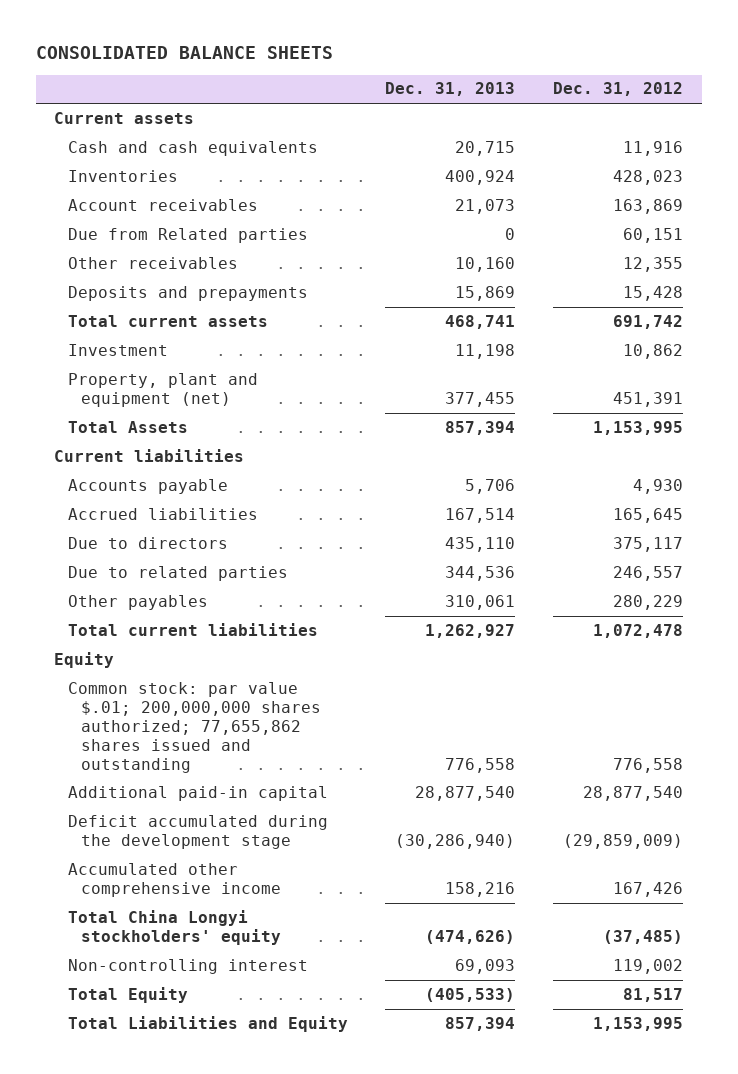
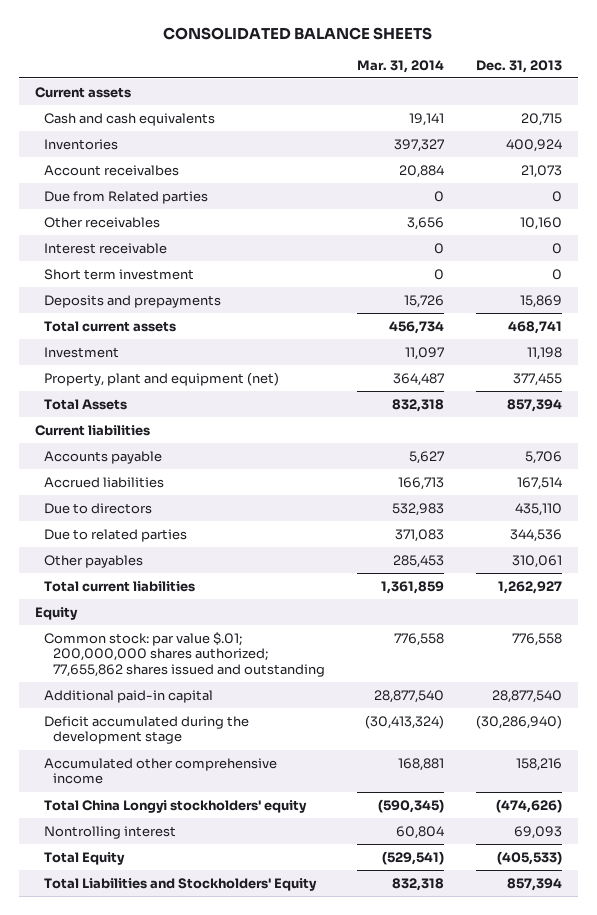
[553,82,684,97] Dec. 31, 2012 -> none
none -> [357,59,445,73] Mar. 31, 2014
[67,198,258,211] Account receivables -> [44,164,180,176] Account receivalbes
none -> [44,242,168,254] Interest receivable
none -> [44,268,195,280] Short term investment
[67,958,308,974] Non-controlling interest -> [44,825,177,839] Nontrolling interest
[67,1015,348,1032] Total Liabilities and Equity -> [44,877,318,891] Total Liabilities and Stockholders' Equity

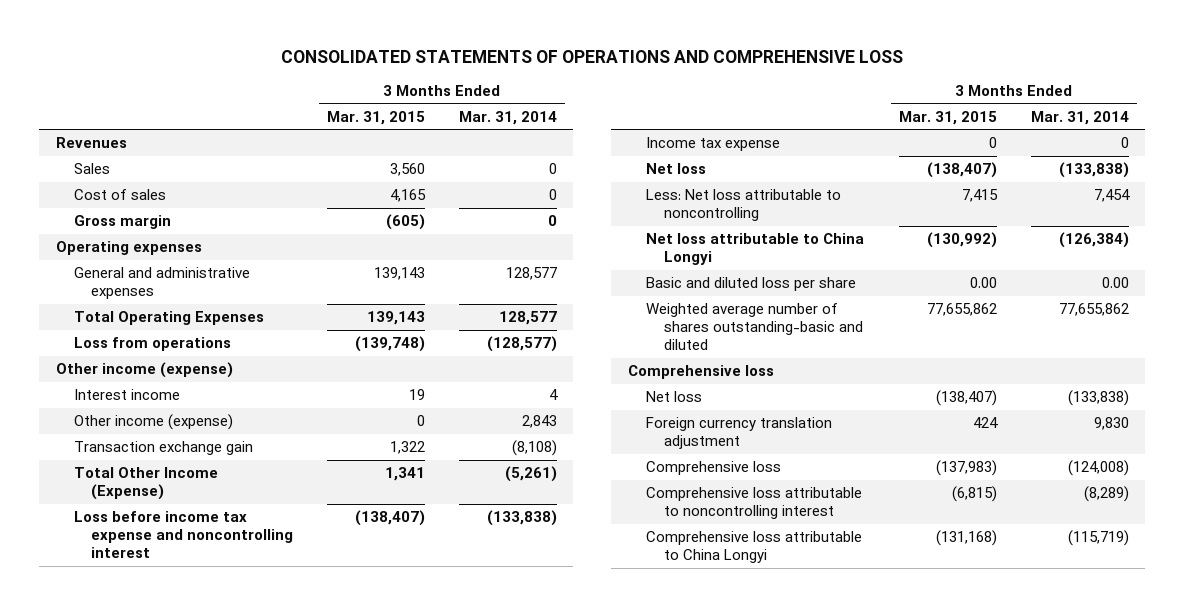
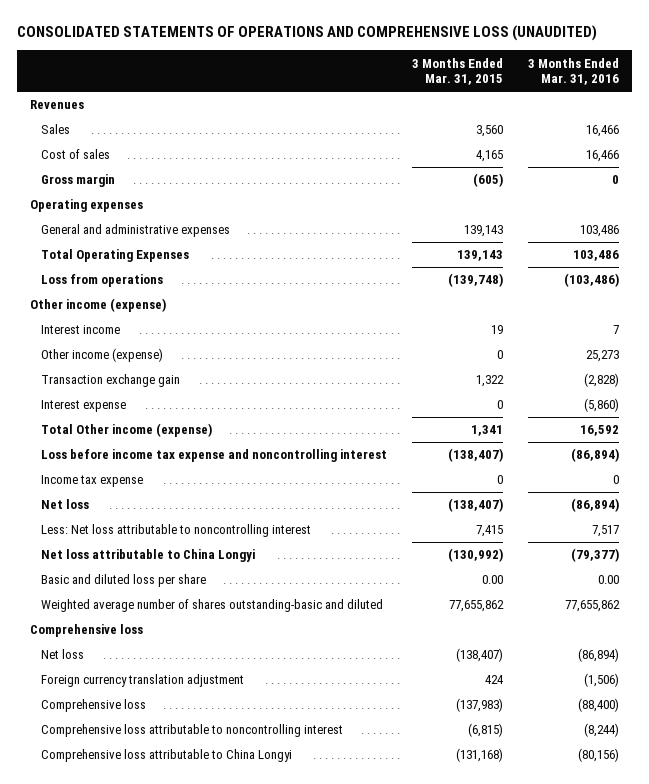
[281,49,904,63] CONSOLIDATED STATEMENTS OF OPERATIONS AND COMPREHENSIVE LOSS -> [17,25,598,42] CONSOLIDATED STATEMENTS OF OPERATIONS AND COMPREHENSIVE LOSS (UNAUDITED)
[458,110,557,125] Mar. 31, 2014 -> none
none -> [528,57,620,86] 3 Months Ended Mar. 31, 2016
none -> [40,400,126,413] Interest expense
[73,467,218,501] Total Other Income (Expense) -> [40,423,212,438] Total Other income (expense)
[645,189,841,222] Less: Net loss attributable to noncontrolling -> [40,524,311,538] Less: Net loss attributable to noncontrolling interest

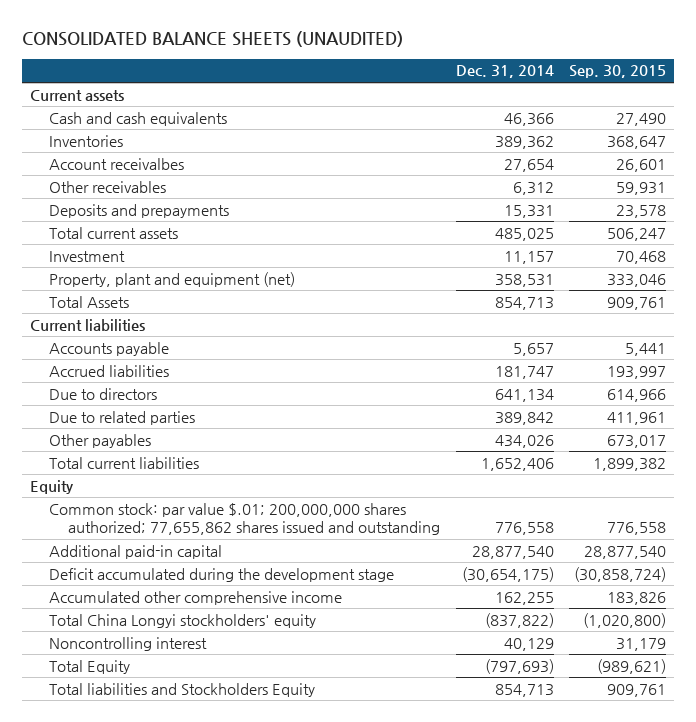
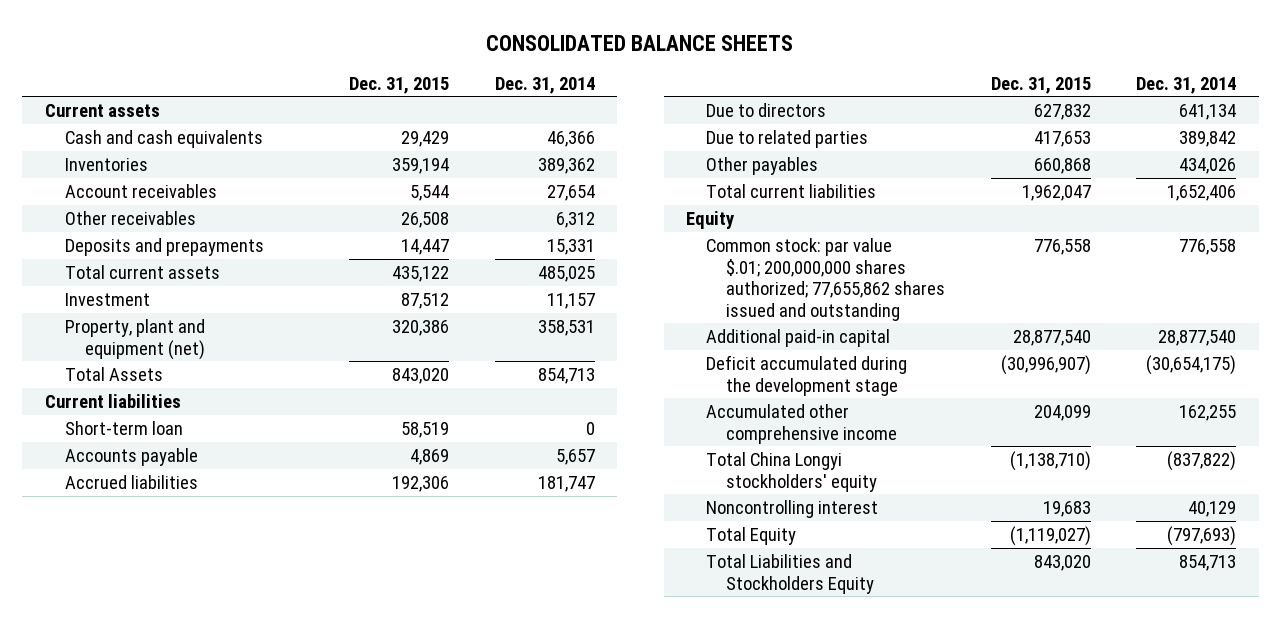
[22,31,404,48] CONSOLIDATED BALANCE SHEETS (UNAUDITED) -> [486,35,794,52] CONSOLIDATED BALANCE SHEETS
[569,65,667,79] Sep. 30, 2015 -> none
none -> [349,76,450,94] Dec. 31, 2015
[48,157,184,170] Account receivalbes -> [64,183,217,198] Account receivables
none -> [64,420,183,435] Short-term loan
[48,682,315,697] Total liabilities and Stockholders Equity -> [706,553,875,594] Total Liabilities and Stockholders Equity

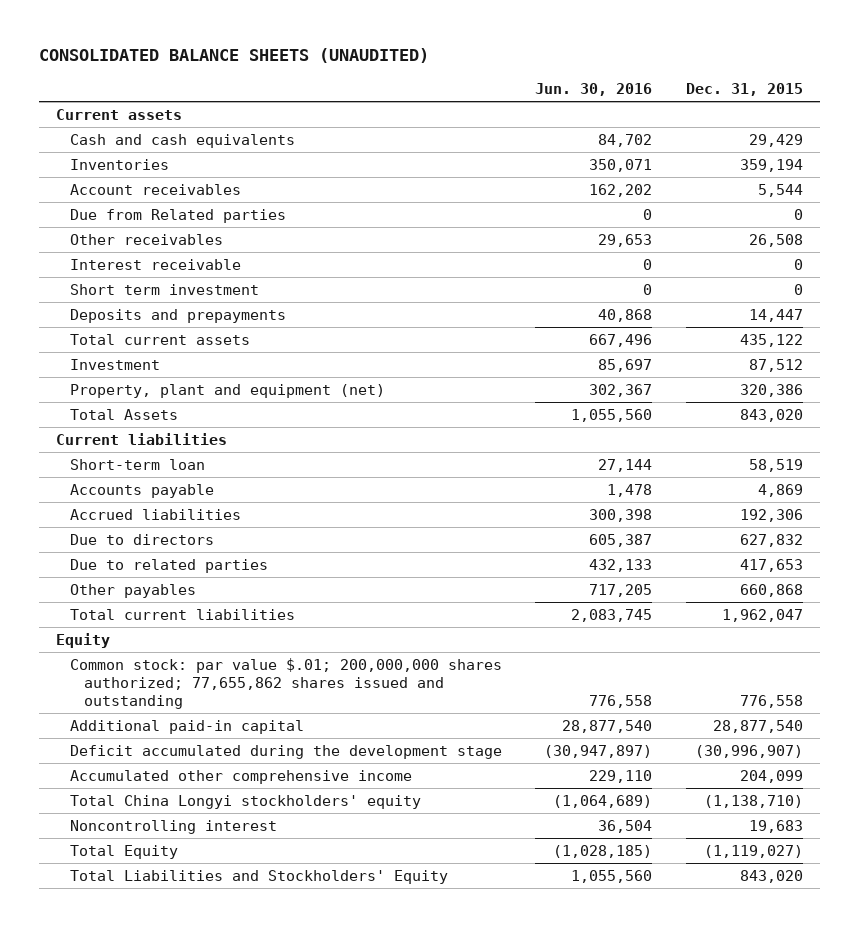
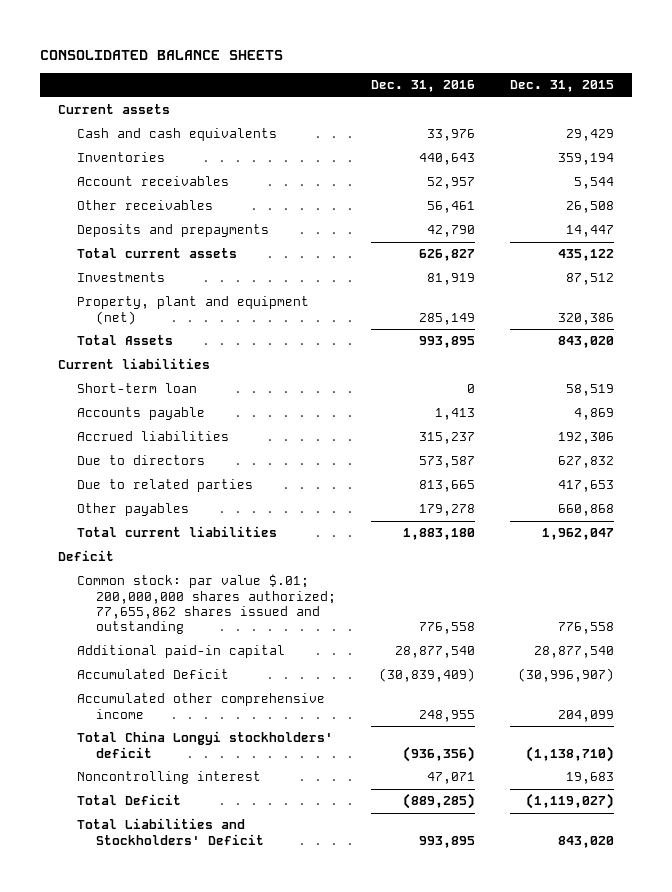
[38,48,429,64] CONSOLIDATED BALANCE SHEETS (UNAUDITED) -> [40,49,284,60] CONSOLIDATED BALANCE SHEETS
[535,83,653,97] Jun. 30, 2016 -> none
none -> [371,80,476,93] Dec. 31, 2016
[69,208,286,223] Due from Related parties -> none
[69,258,241,270] Interest receivable -> none
[69,283,259,295] Short term investment -> none
[69,358,160,370] Investment -> [77,272,166,283] Investments
[55,632,110,648] Equity -> [57,550,114,562] Deficit
[69,744,502,759] Deficit accumulated during the development stage -> [77,669,230,680] Accumulated Deficit
[69,794,421,809] Total China Longyi stockholders' equity -> [77,731,334,758] Total China Longyi stockholders' deficit
[69,844,178,859] Total Equity -> [77,794,182,806] Total Deficit
[69,869,448,884] Total Liabilities and Stockholders' Equity -> [77,818,265,845] Total Liabilities and Stockholders' Deficit

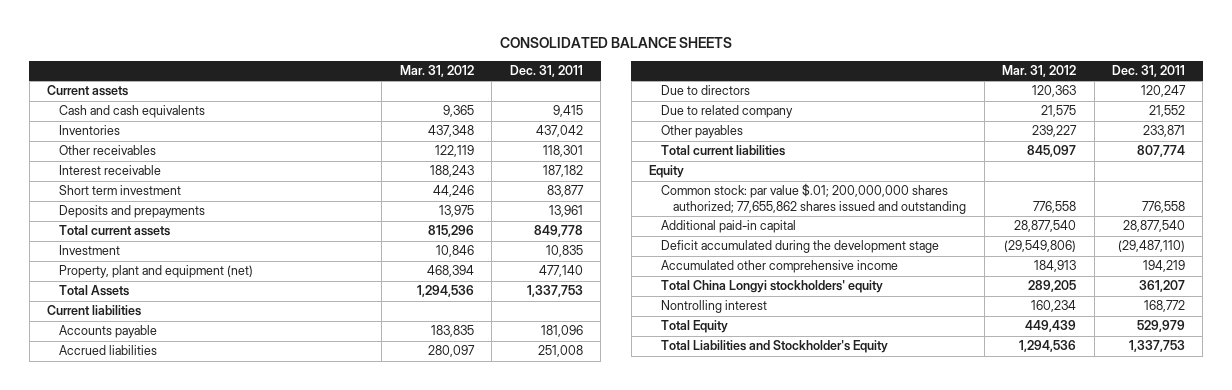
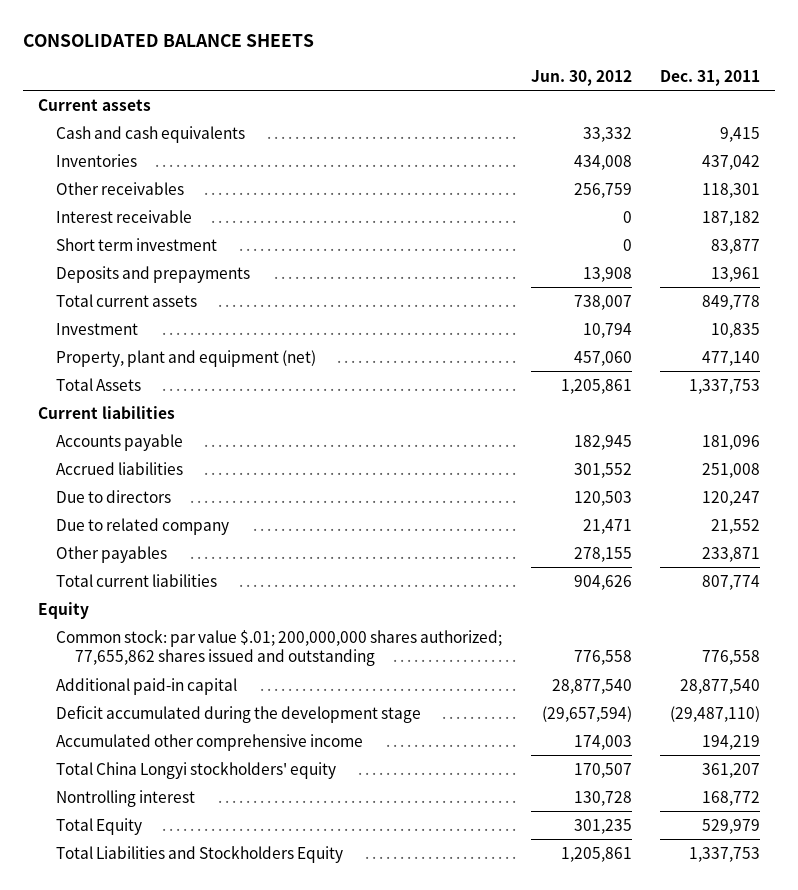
[399,65,474,78] Mar. 31, 2012 -> none
none -> [530,70,632,87] Jun. 30, 2012
[661,340,889,354] Total Liabilities and Stockholder's Equity -> [56,845,344,863] Total Liabilities and Stockholders Equity

